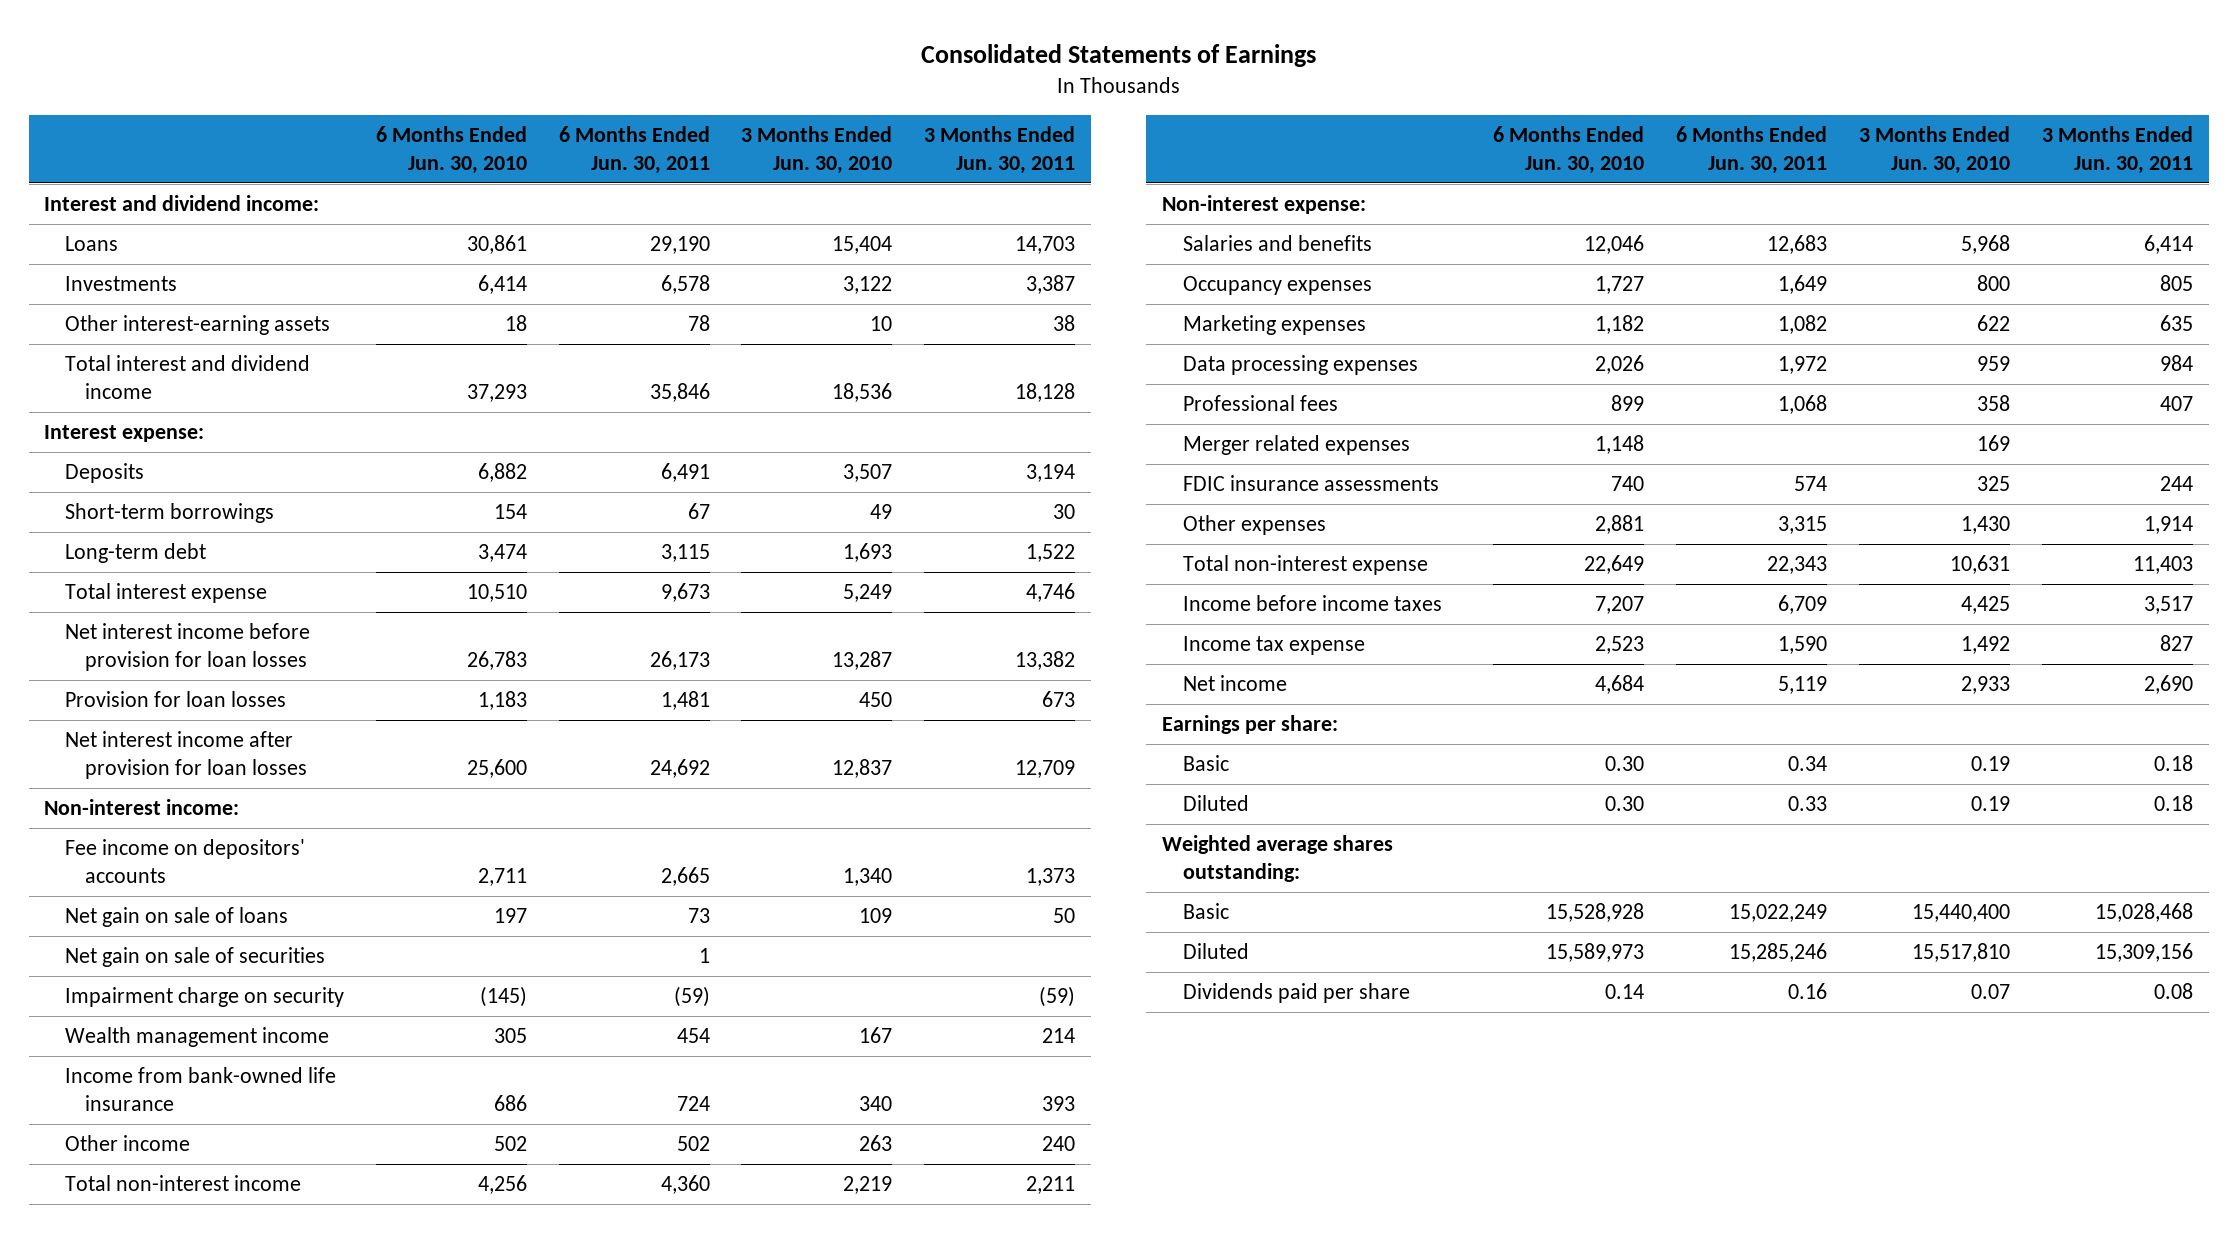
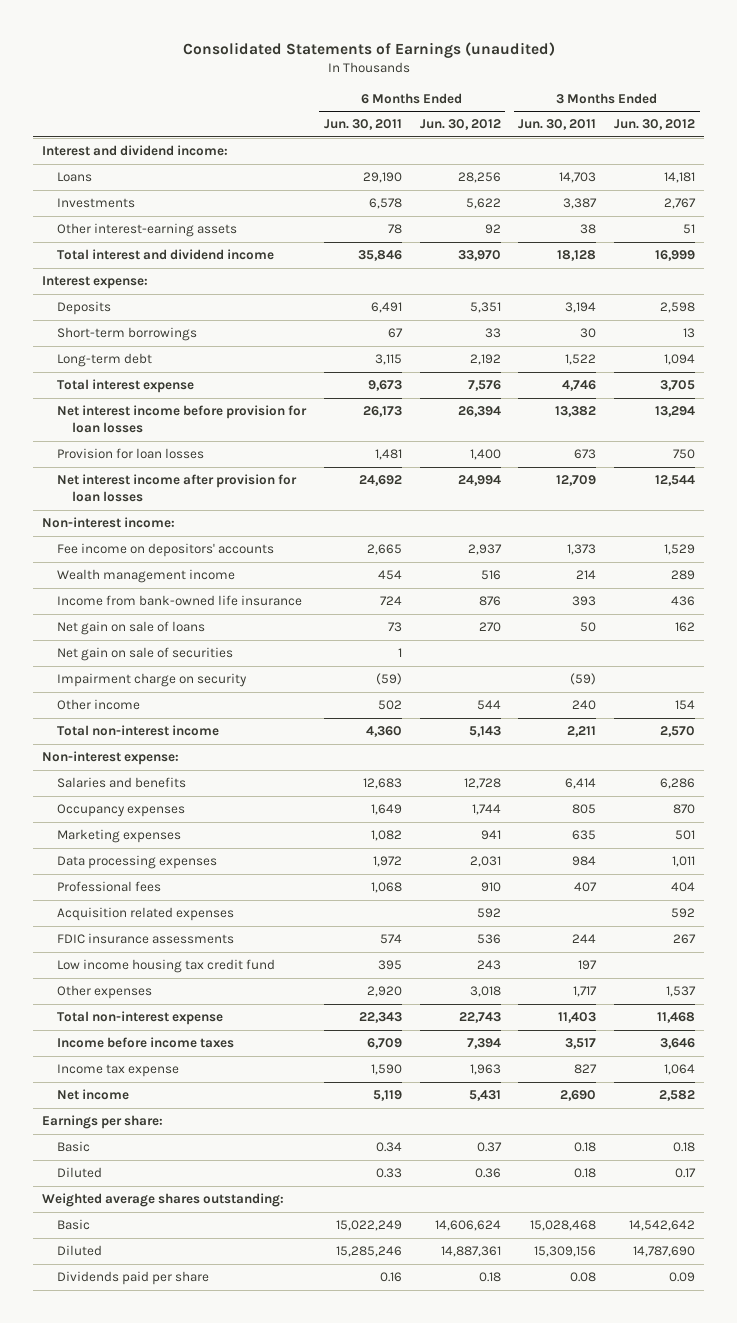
[920,43,1316,67] Consolidated Statements of Earnings -> [182,42,555,59] Consolidated Statements of Earnings (unaudited)
[375,125,527,174] 6 Months Ended Jun. 30, 2010 -> none
[741,125,893,174] 3 Months Ended Jun. 30, 2010 -> none
none -> [419,119,501,131] Jun. 30, 2012
none -> [614,119,696,131] Jun. 30, 2012
[64,1027,329,1048] Wealth management income -> [57,569,236,584] Wealth management income
[64,1067,336,1111] Income from bank-owned life insurance -> [57,595,303,607] Income from bank-owned life insurance
[1182,435,1410,456] Merger related expenses -> [57,907,235,922] Acquisition related expenses
none -> [57,959,276,974] Low income housing tax credit fund
[1778,516,1828,535] 3,315 -> [366,986,402,998] 2,920
[2143,516,2193,535] 1,914 -> [573,986,598,998] 1,717

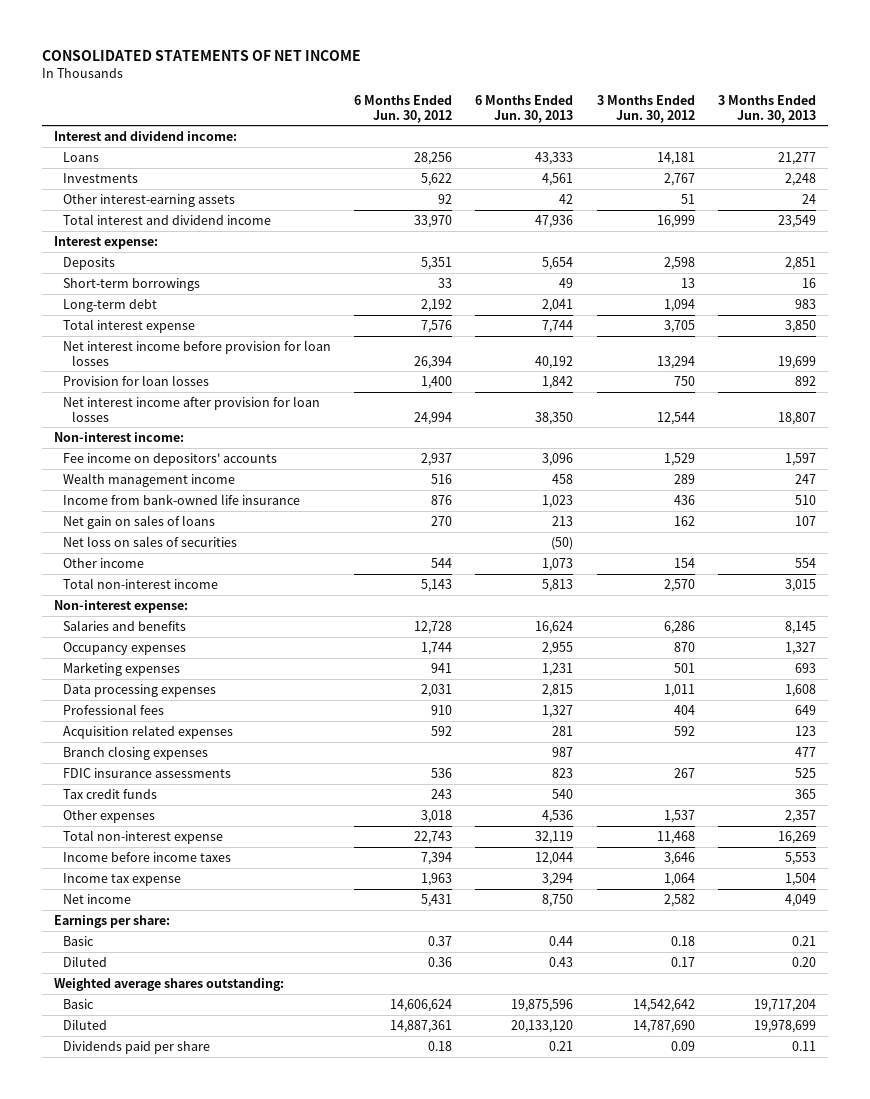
[182,42,555,59] Consolidated Statements of Earnings (unaudited) -> [41,50,361,62] CONSOLIDATED STATEMENTS OF NET INCOME
[323,119,402,131] Jun. 30, 2011 -> none
[518,119,597,131] Jun. 30, 2011 -> none
none -> [475,94,574,123] 6 Months Ended Jun. 30, 2013
none -> [717,94,816,123] 3 Months Ended Jun. 30, 2013
[57,673,248,688] Impairment charge on security -> none
[57,621,206,636] Net gain on sale of loans -> [62,514,215,529] Net gain on sales of loans
[57,647,234,662] Net gain on sale of securities -> [62,535,237,547] Net loss on sales of securities
none -> [62,745,208,760] Branch closing expenses
[57,959,276,974] Low income housing tax credit fund -> [62,788,157,799] Tax credit funds

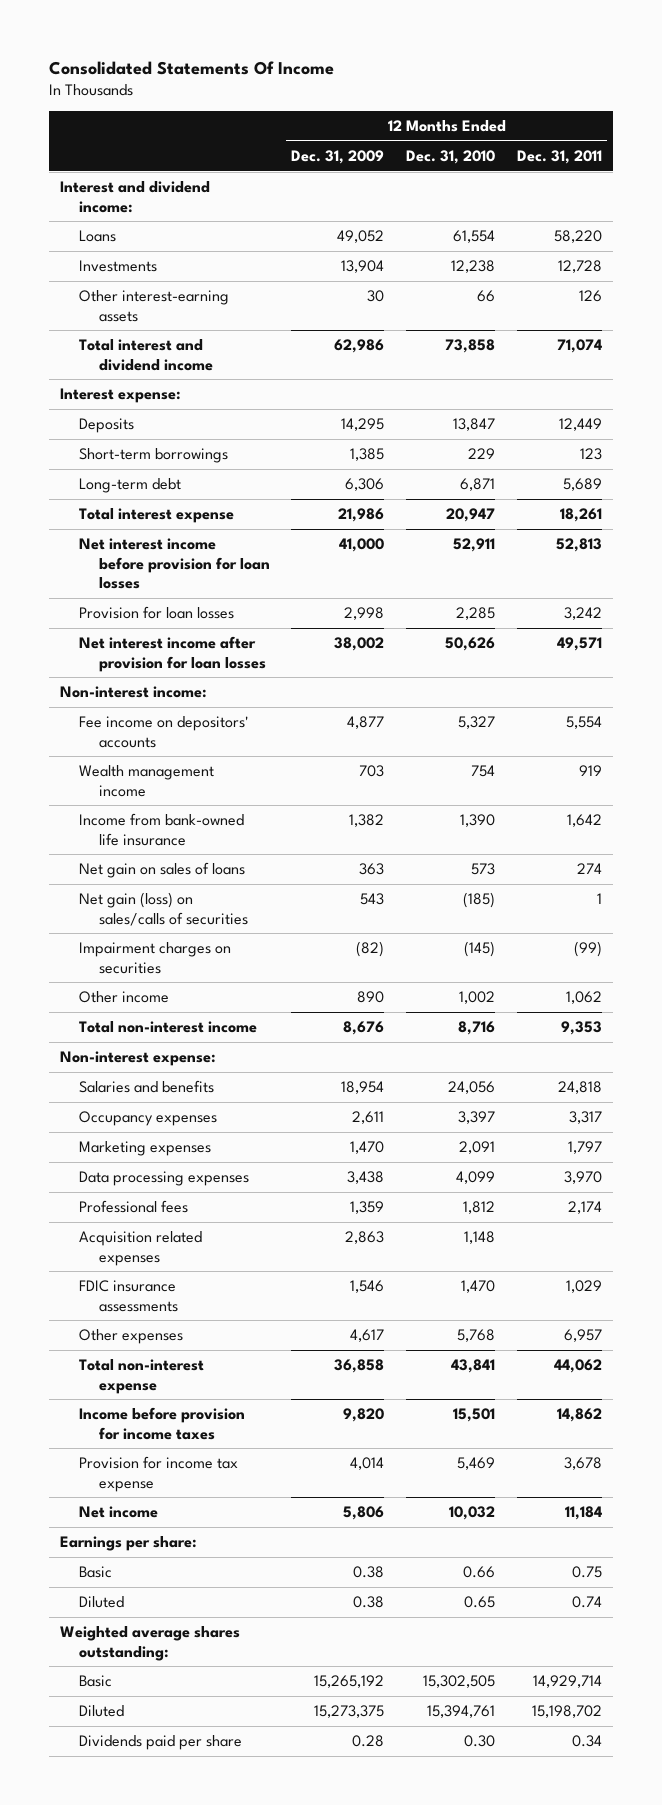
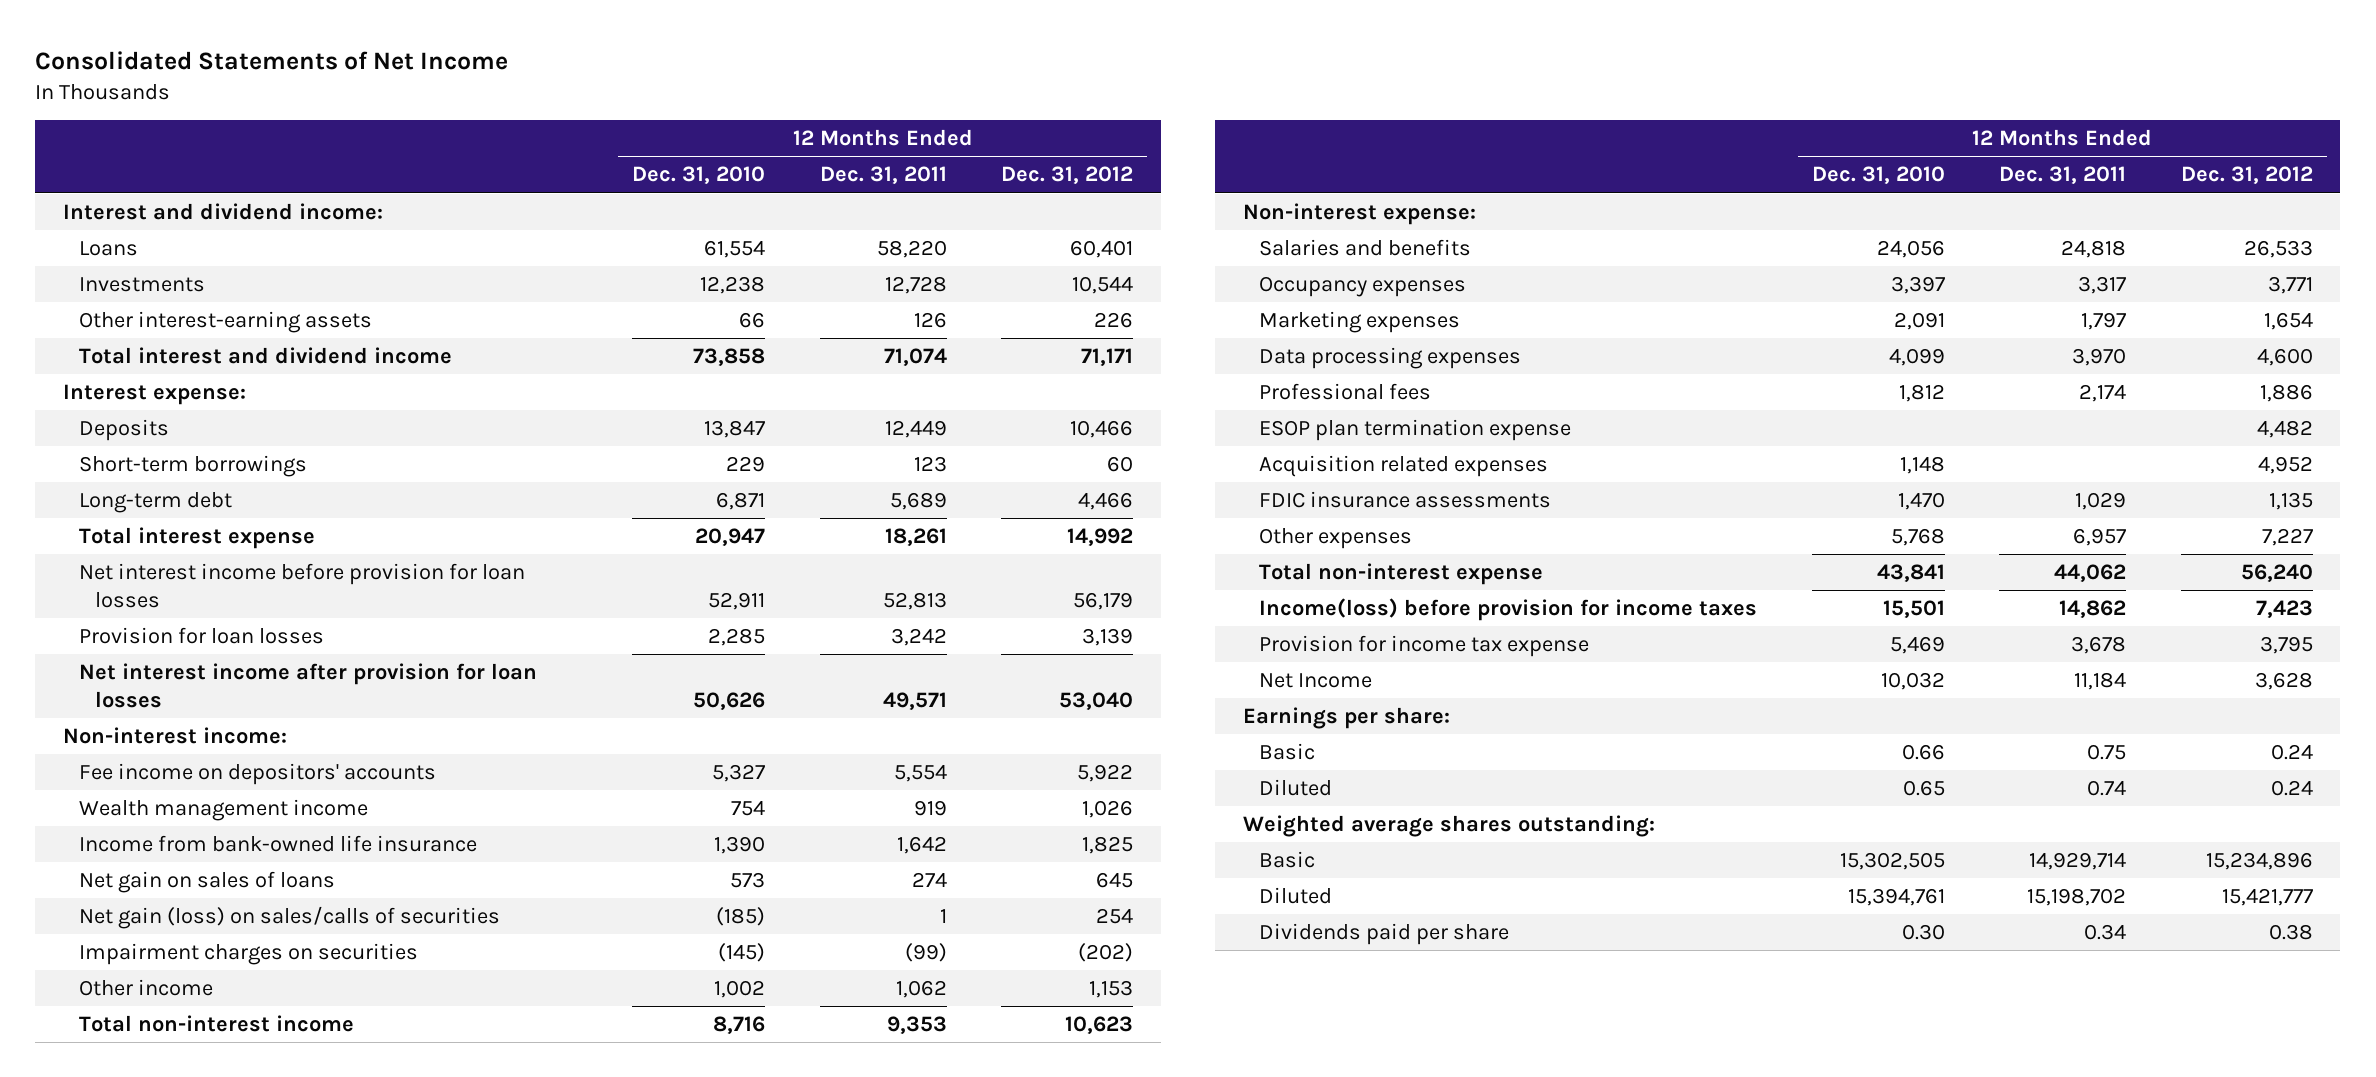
[49,60,335,75] Consolidated Statements Of Income -> [35,51,509,71] Consolidated Statements of Net Income
[291,149,385,164] Dec. 31, 2009 -> none
none -> [1001,166,1134,185] Dec. 31, 2012
none -> [1258,418,1571,441] ESOP plan termination expense
[79,1407,246,1440] Income before provision for income taxes -> [1258,597,1757,621] Income(loss) before provision for income taxes
[79,1506,159,1519] Net income -> [1258,672,1372,688] Net Income

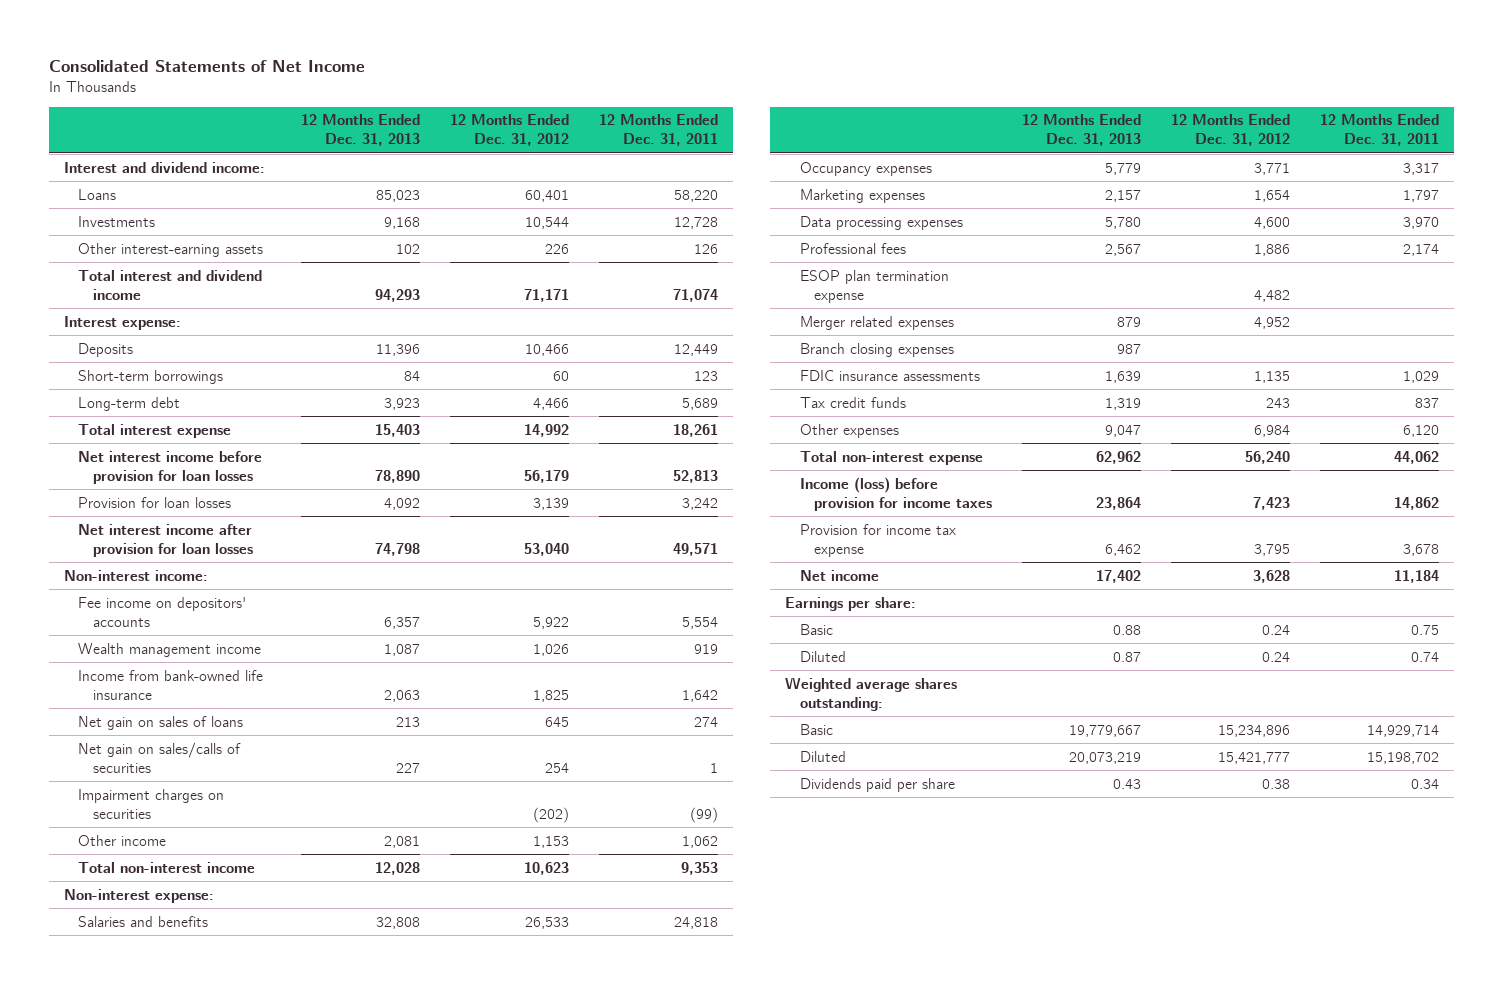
[631,166,765,185] Dec. 31, 2010 -> none
none -> [300,114,420,147] 12 Months Ended Dec. 31, 2013
[79,905,501,929] Net gain (loss) on sales/calls of securities -> [78,741,242,773] Net gain on sales/calls of securities
[1258,454,1548,477] Acquisition related expenses -> [799,315,954,330] Merger related expenses
none -> [799,342,954,357] Branch closing expenses
none -> [799,396,906,408] Tax credit funds
[2073,527,2127,546] 6,957 -> [1403,424,1440,437] 6,120
[2262,527,2314,546] 7,227 -> [1254,424,1291,437] 6,984
[1258,597,1757,621] Income(loss) before provision for income taxes -> [799,476,993,511] Income (loss) before provision for income taxes
[1258,672,1372,688] Net Income -> [799,569,879,581] Net income

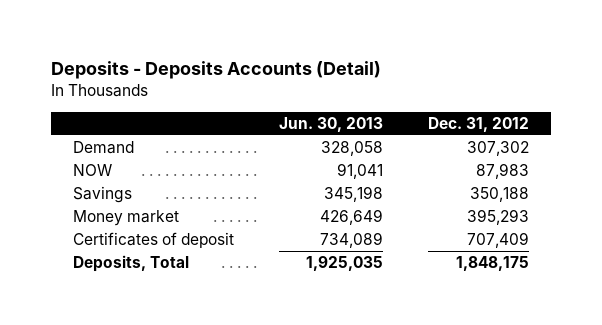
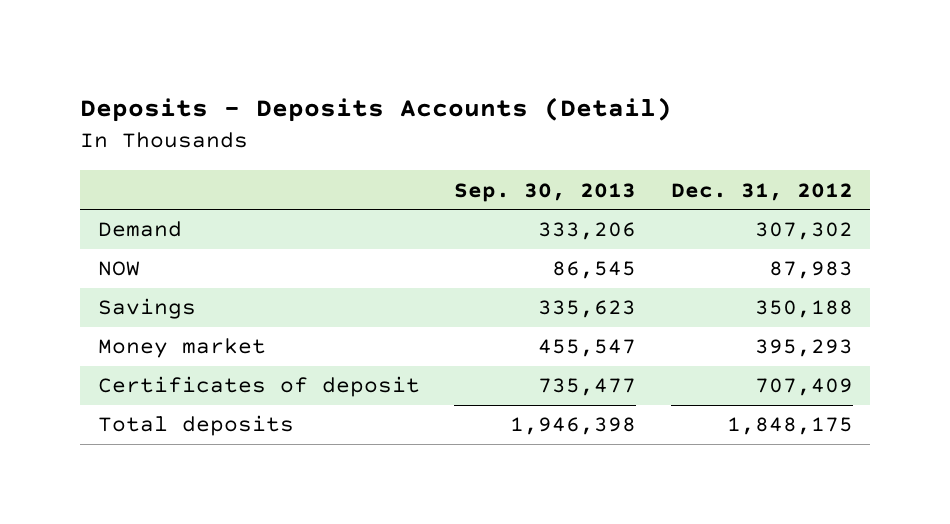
[278,116,383,132] Jun. 30, 2013 -> none
none -> [454,182,637,202] Sep. 30, 2013
[73,255,190,273] Deposits, Total -> [97,415,294,437] Total deposits

